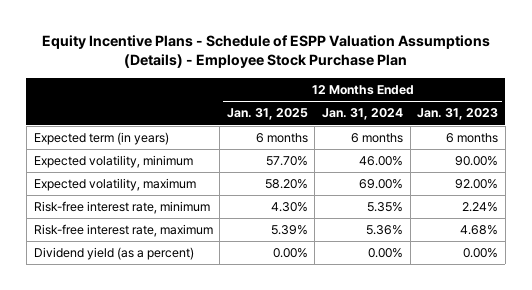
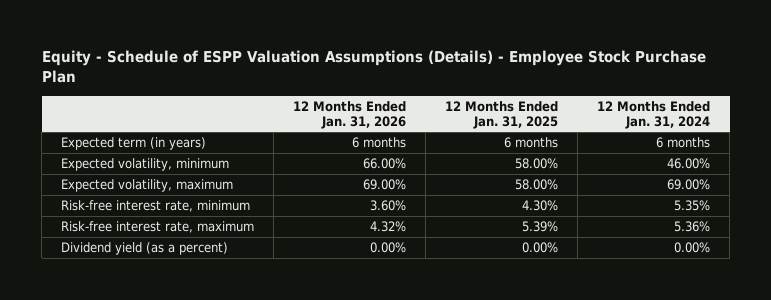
[41,34,490,69] Equity Incentive Plans - Schedule of ESPP Valuation Assumptions (Details) - Employee Stock Purchase Plan -> [41,49,706,84] Equity - Schedule of ESPP Valuation Assumptions (Details) - Employee Stock Purchase Plan
[417,108,499,121] Jan. 31, 2023 -> none
none -> [293,100,407,129] 12 Months Ended Jan. 31, 2026
[265,156,308,167] 57.70% -> [515,158,559,170] 58.00%
[264,179,308,190] 58.20% -> [515,179,559,191] 58.00%

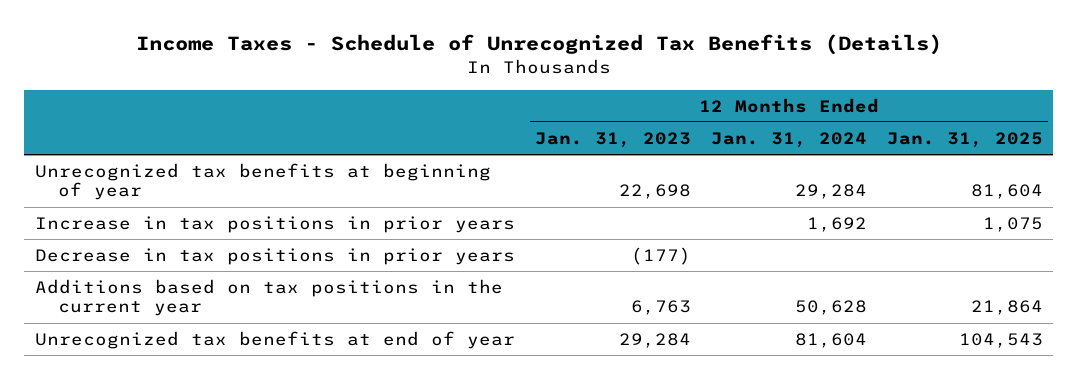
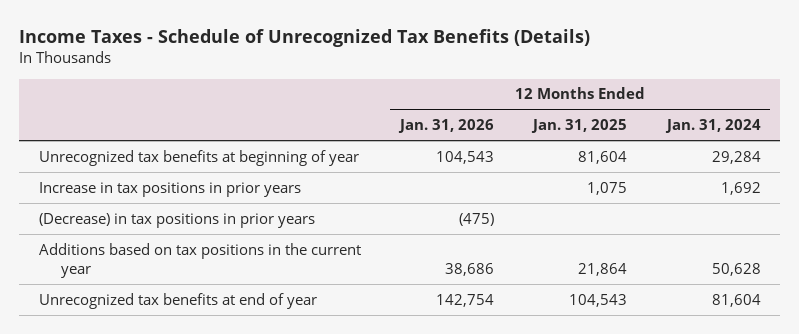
[534,131,691,148] Jan. 31, 2023 -> none
none -> [397,119,494,134] Jan. 31, 2026
[34,247,515,265] Decrease in tax positions in prior years -> [38,212,315,228] (Decrease) in tax positions in prior years

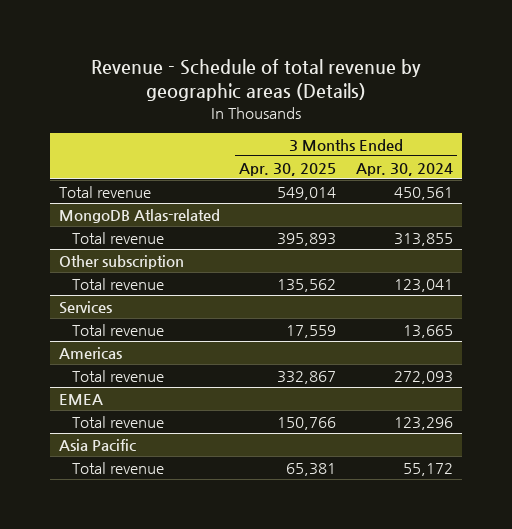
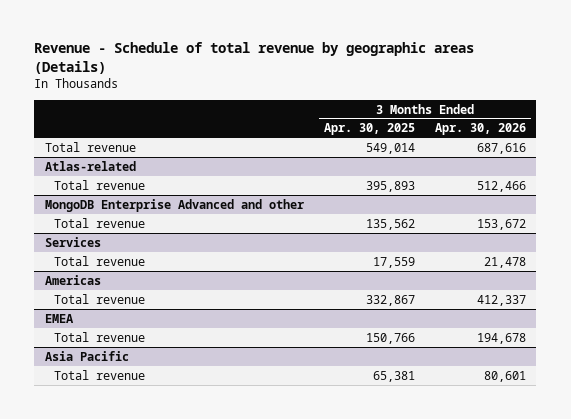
[355,162,453,176] Apr. 30, 2024 -> none
none -> [435,123,527,136] Apr. 30, 2026
[59,208,221,223] MongoDB Atlas-related -> [44,160,136,171] Atlas-related
[59,254,185,269] Other subscription -> [44,198,304,212] MongoDB Enterprise Advanced and other

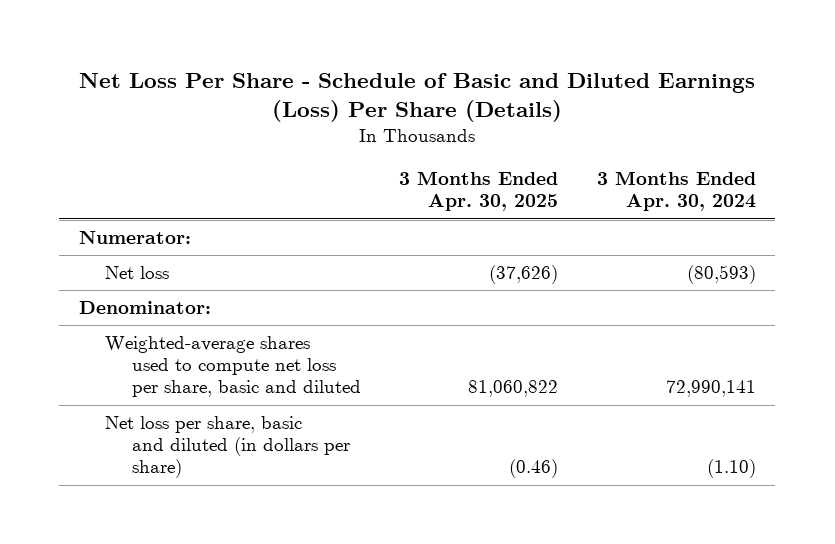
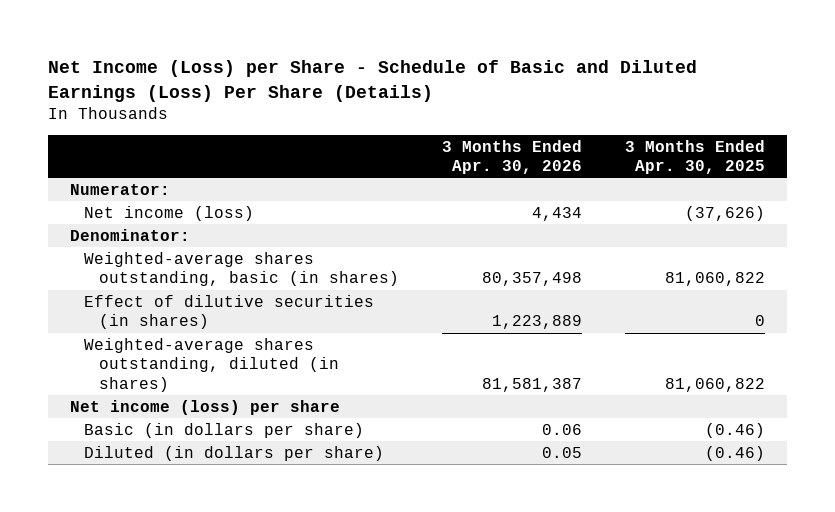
[79,73,756,123] Net Loss Per Share - Schedule of Basic and Diluted Earnings (Loss) Per Share (Details) -> [48,59,698,102] Net Income (Loss) per Share - Schedule of Basic and Diluted Earnings (Loss) Per Share (Details)
[596,171,756,212] 3 Months Ended Apr. 30, 2024 -> none
none -> [442,139,583,174] 3 Months Ended Apr. 30, 2026
[105,266,170,280] Net loss -> [84,205,255,221] Net income (loss)
[105,336,361,398] Weighted-average shares used to compute net loss per share, basic and diluted -> [84,251,399,287] Weighted-average shares outstanding, basic (in shares)
none -> [84,294,375,330] Effect of dilutive securities (in shares)
none -> [84,337,339,392] Weighted-average shares outstanding, diluted (in shares)
none -> [70,399,341,415] Net income (loss) per share
[105,416,350,479] Net loss per share, basic and diluted (in dollars per share) -> [84,422,365,438] Basic (in dollars per share)
none -> [84,445,385,461] Diluted (in dollars per share)

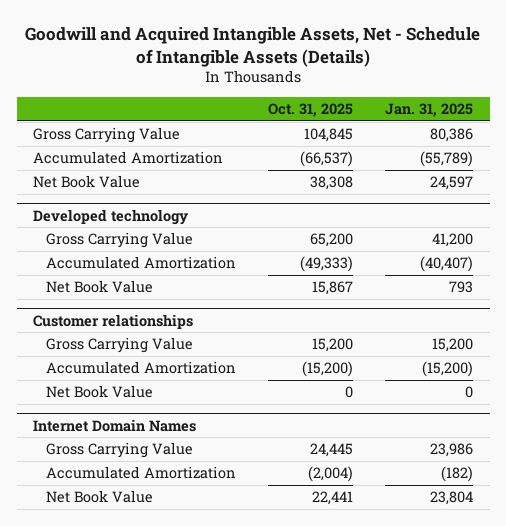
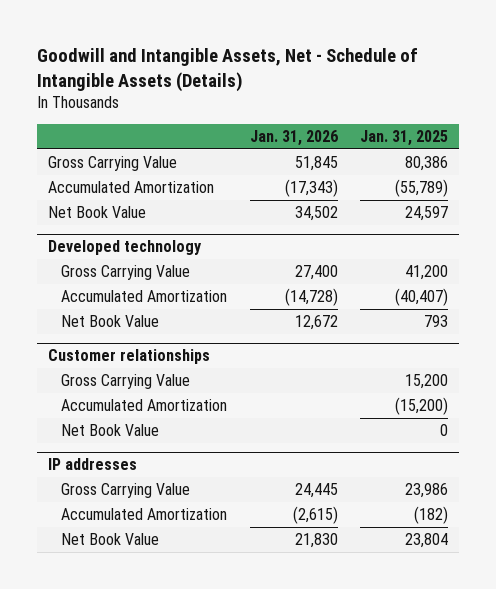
[25,26,481,67] Goodwill and Acquired Intangible Assets, Net - Schedule of Intangible Assets (Details) -> [37,47,419,92] Goodwill and Intangible Assets, Net - Schedule of Intangible Assets (Details)
[268,103,354,118] Oct. 31, 2025 -> none
none -> [249,130,338,147] Jan. 31, 2026
[32,418,196,432] Internet Domain Names -> [48,458,138,471] IP addresses

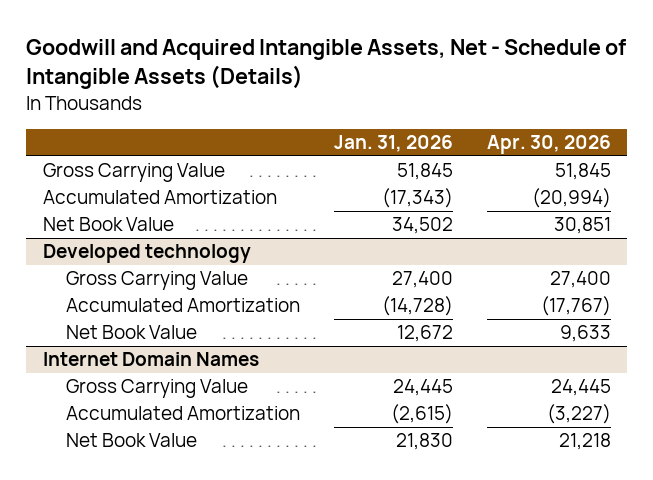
[37,47,419,92] Goodwill and Intangible Assets, Net - Schedule of Intangible Assets (Details) -> [25,39,626,90] Goodwill and Acquired Intangible Assets, Net - Schedule of Intangible Assets (Details)
[359,130,448,147] Jan. 31, 2025 -> none
none -> [486,135,611,155] Apr. 30, 2026
[48,349,211,365] Customer relationships -> none
[61,374,191,390] Gross Carrying Value -> none
[61,399,228,412] Accumulated Amortization -> none
[61,424,160,437] Net Book Value -> none
[48,458,138,471] IP addresses -> [42,352,259,367] Internet Domain Names

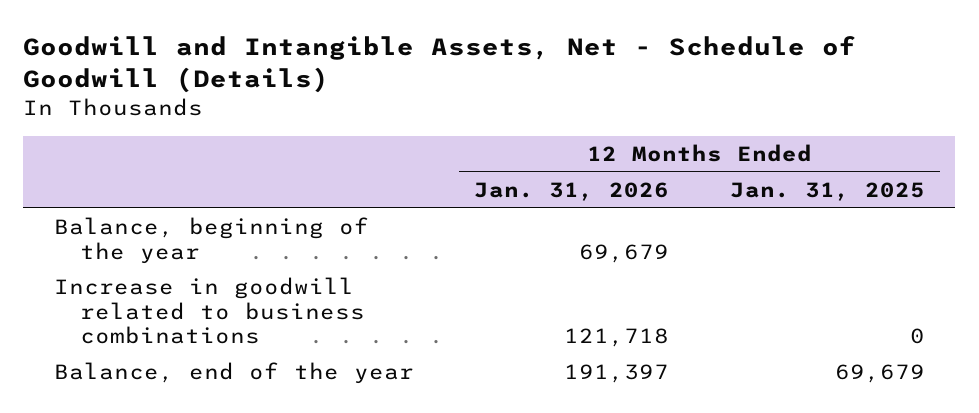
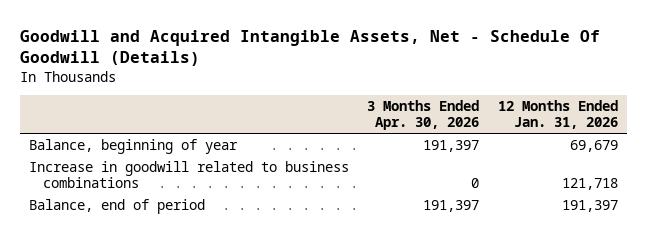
[23,36,857,94] Goodwill and Intangible Assets, Net - Schedule of Goodwill (Details) -> [20,29,601,67] Goodwill and Acquired Intangible Assets, Net - Schedule Of Goodwill (Details)
[730,181,926,201] Jan. 31, 2025 -> none
none -> [367,100,480,131] 3 Months Ended Apr. 30, 2026
[53,217,369,264] Balance, beginning of the year -> [29,138,239,154] Balance, beginning of year
[53,362,414,385] Balance, end of the year -> [29,198,206,214] Balance, end of period

